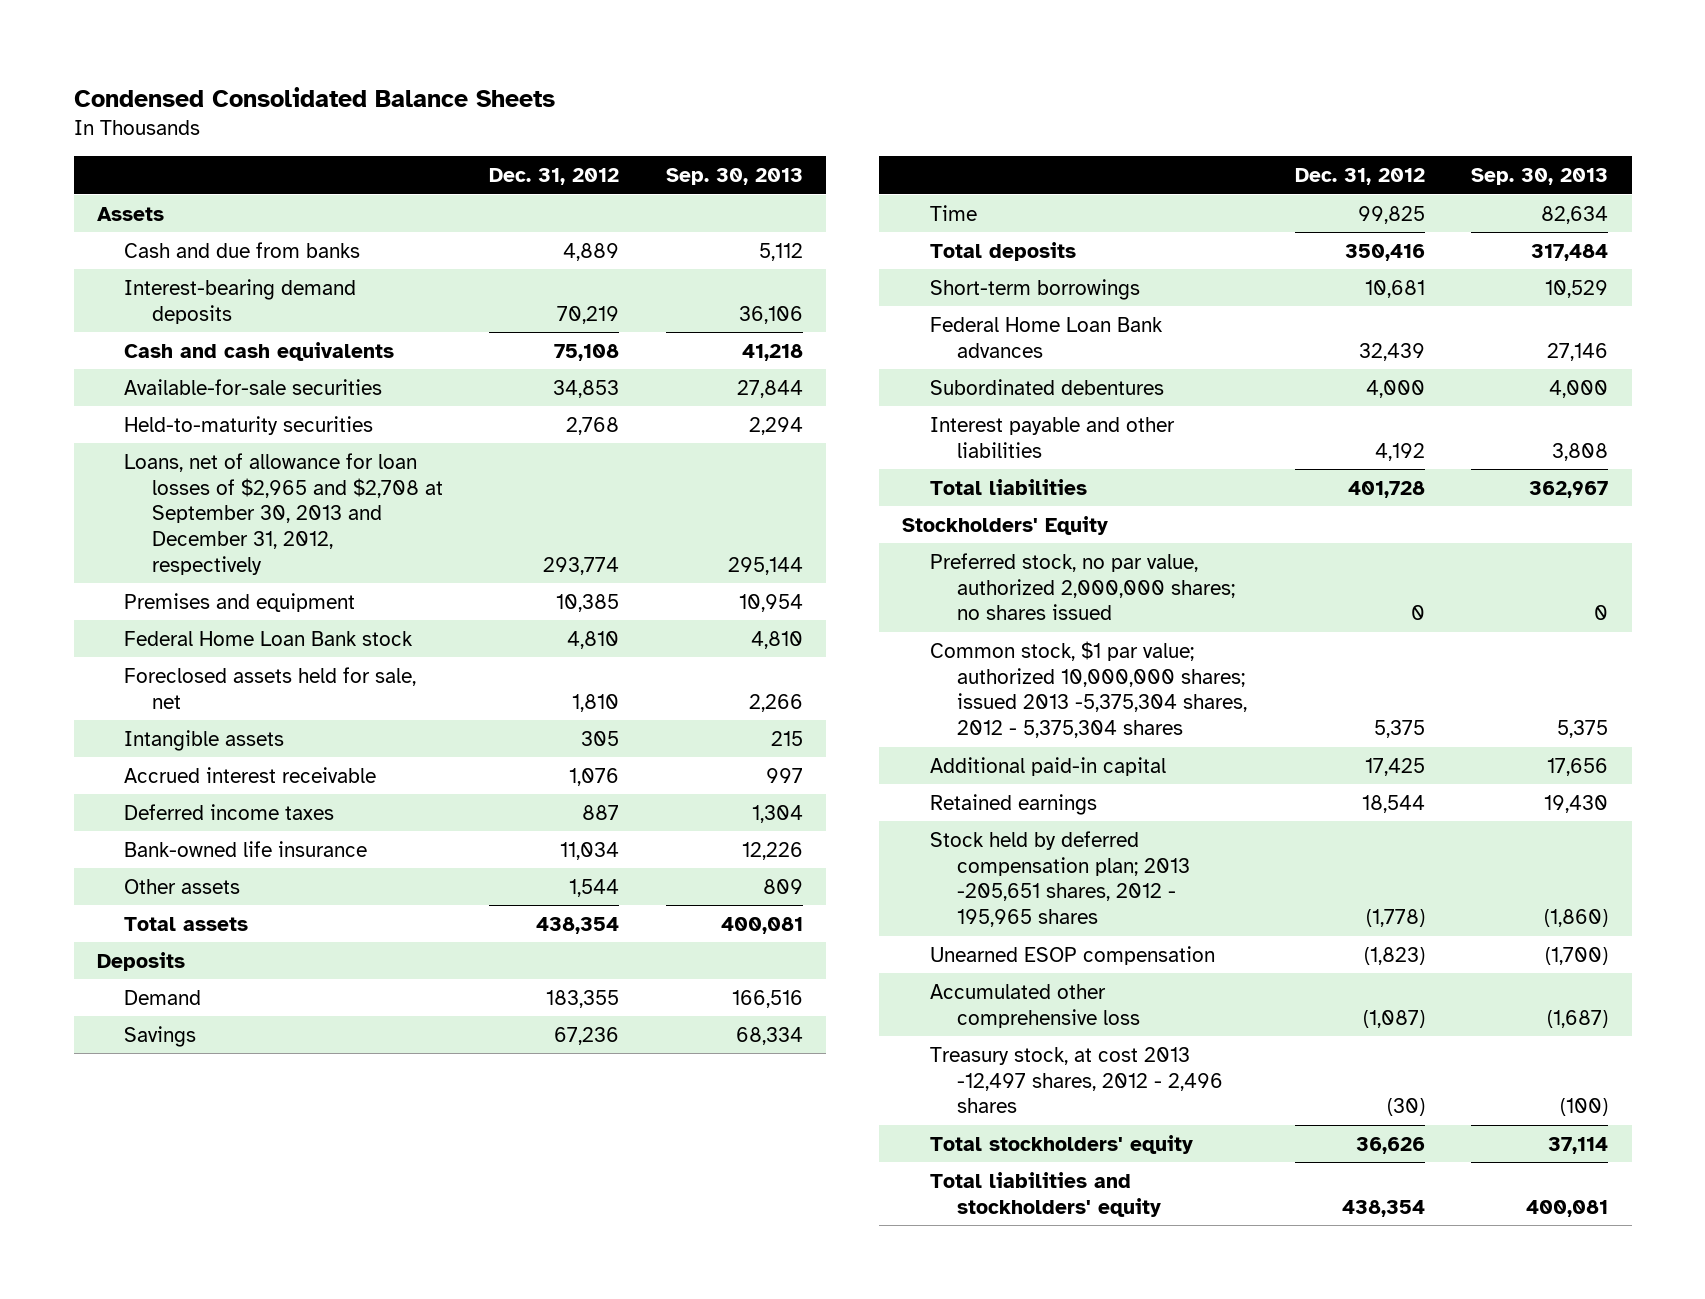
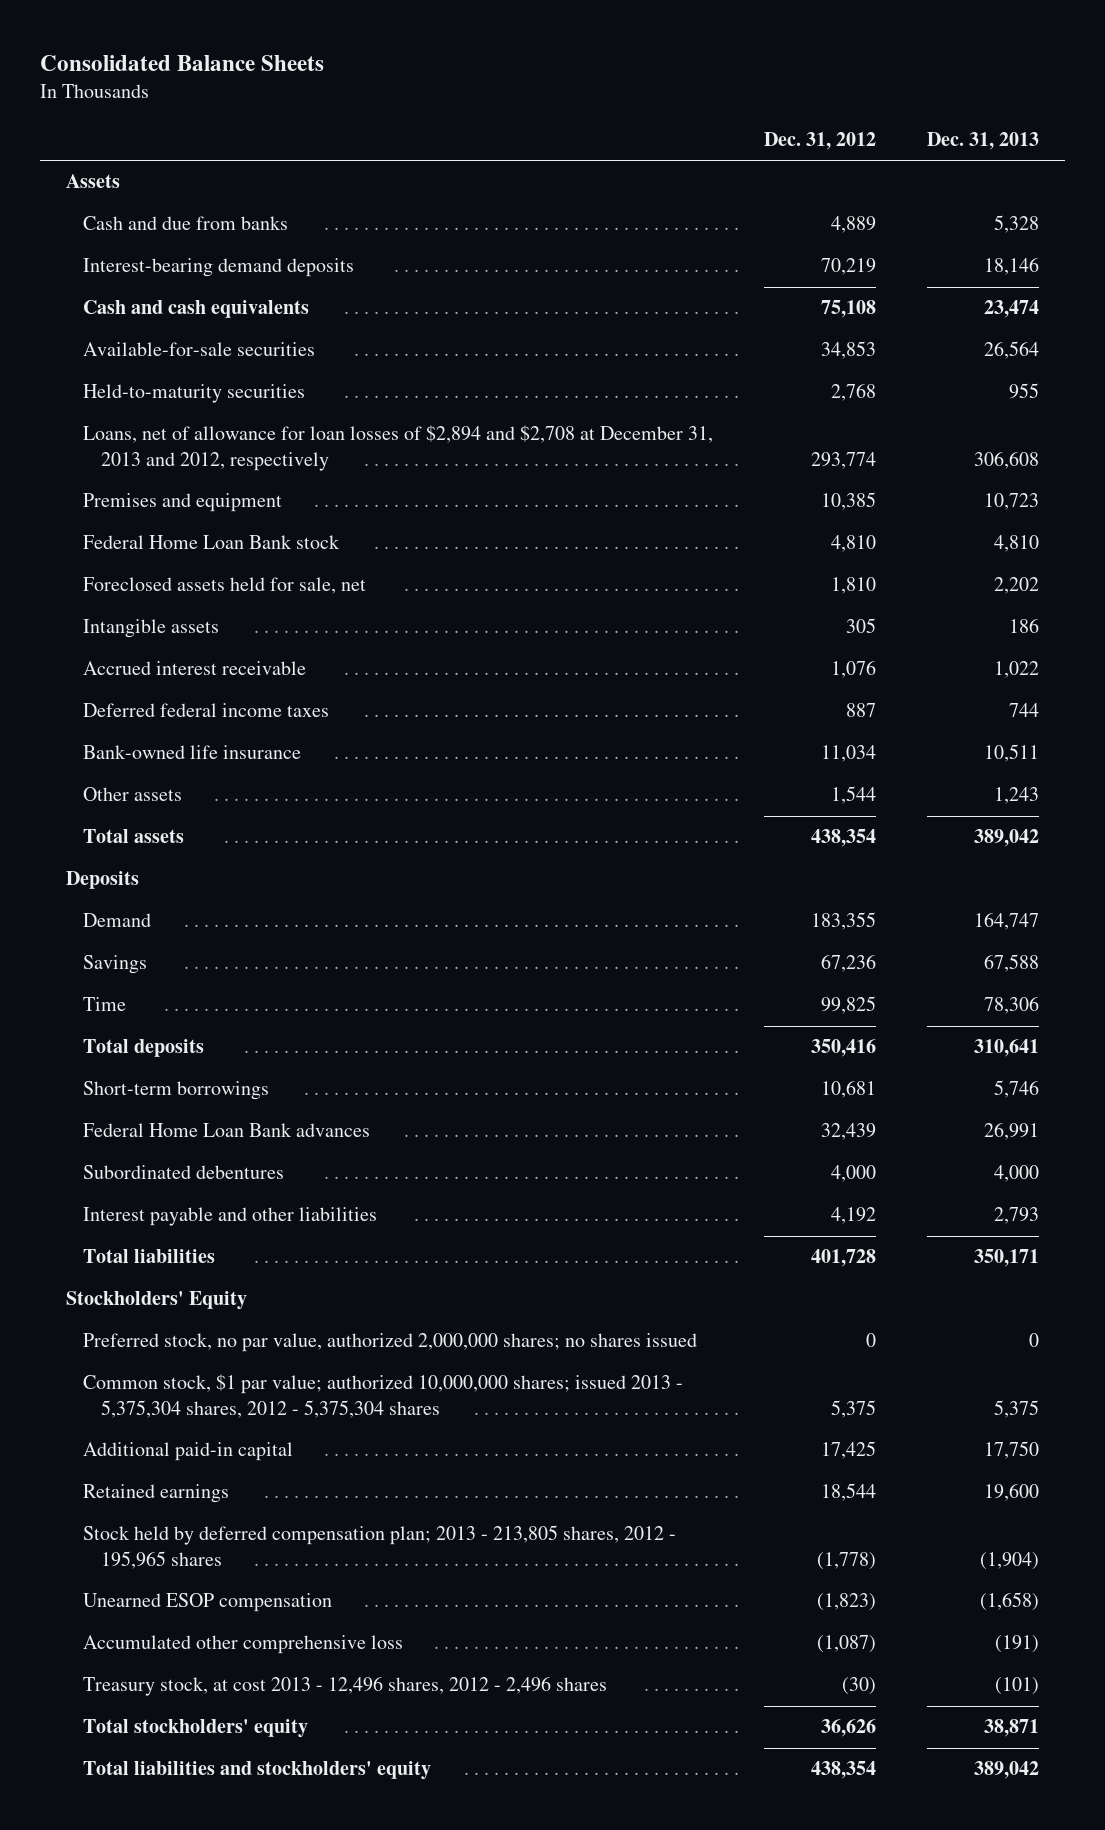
[73,86,555,107] Condensed Consolidated Balance Sheets -> [40,55,325,72] Consolidated Balance Sheets
[665,168,803,186] Sep. 30, 2013 -> none
none -> [927,131,1040,150] Dec. 31, 2013
[124,452,443,576] Loans, net of allowance for loan losses of $2,965 and $2,708 at September 30, 2013 and December 31, 2012, respectively -> [83,425,714,471] Loans, net of allowance for loan losses of $2,894 and $2,708 at December 31, 2013 and 2012, respectively
[124,803,335,820] Deferred income taxes -> [83,703,330,718] Deferred federal income taxes
[929,640,1248,739] Common stock, $1 par value; authorized 10,000,000 shares; issued 2013 -5,375,304 shares, 2012 - 5,375,304 shares -> [83,1374,684,1418] Common stock, $1 par value; authorized 10,000,000 shares; issued 2013 - 5,375,304 shares, 2012 - 5,375,304 shares
[929,830,1191,928] Stock held by deferred compensation plan; 2013 -205,651 shares, 2012 - 195,965 shares -> [83,1525,677,1569] Stock held by deferred compensation plan; 2013 - 213,805 shares, 2012 - 195,965 shares
[929,1046,1224,1114] Treasury stock, at cost 2013 -12,497 shares, 2012 - 2,496 shares -> [83,1676,608,1697] Treasury stock, at cost 2013 - 12,496 shares, 2012 - 2,496 shares

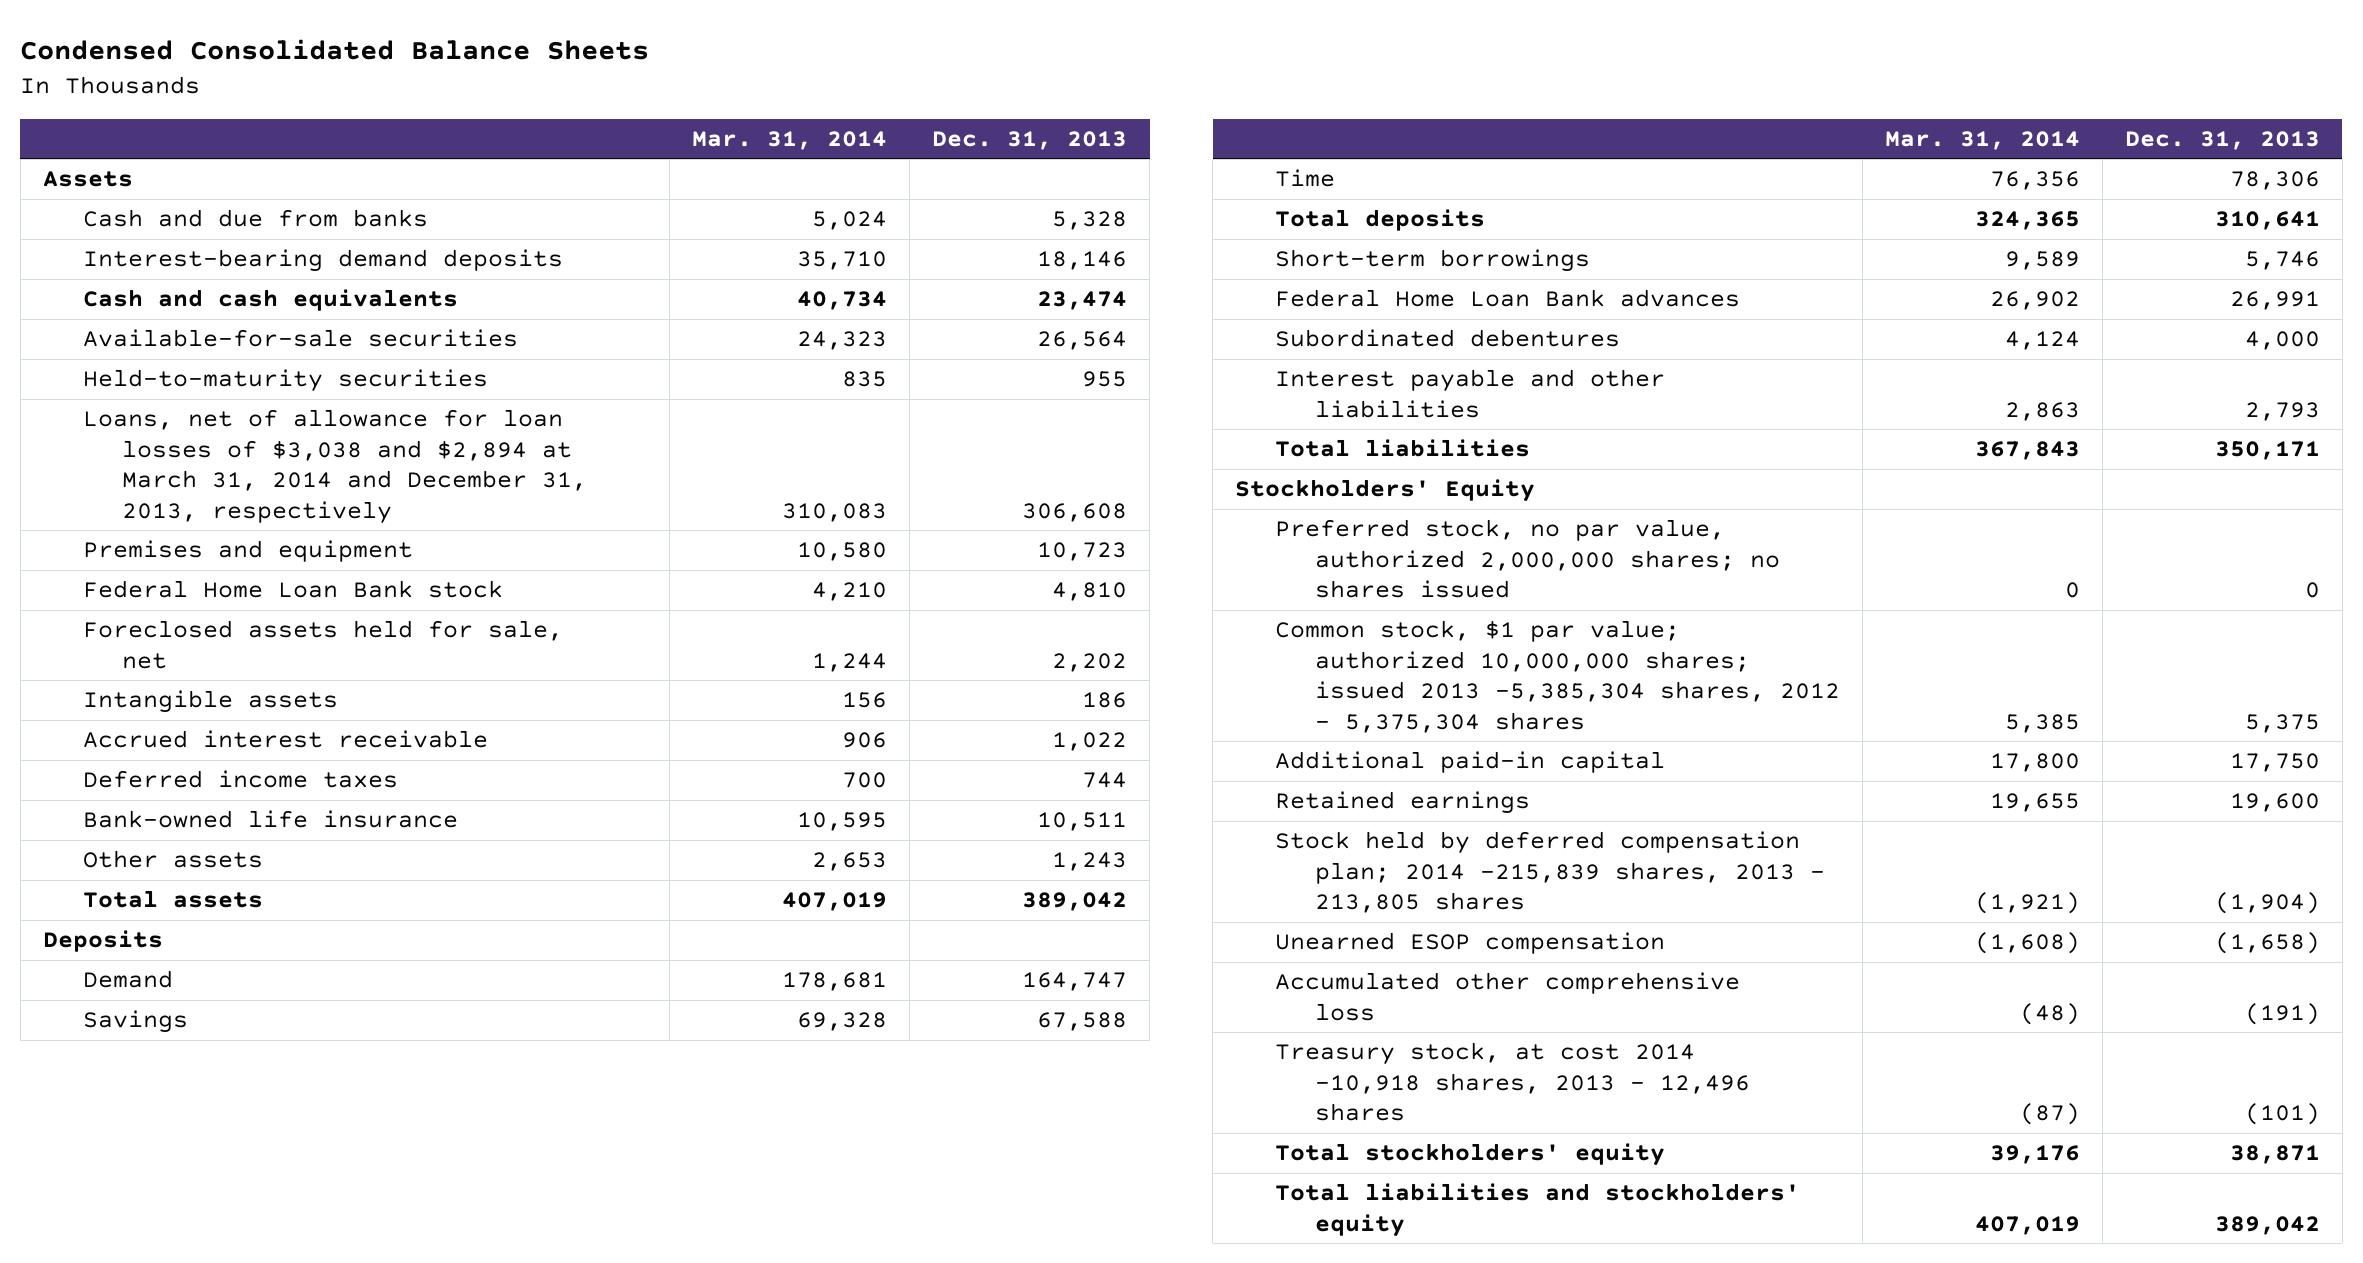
[40,55,325,72] Consolidated Balance Sheets -> [20,39,650,61] Condensed Consolidated Balance Sheets
[764,131,877,150] Dec. 31, 2012 -> none
none -> [692,130,888,150] Mar. 31, 2014
[83,425,714,471] Loans, net of allowance for loan losses of $2,894 and $2,708 at December 31, 2013 and 2012, respectively -> [82,409,588,524] Loans, net of allowance for loan losses of $3,038 and $2,894 at March 31, 2014 and December 31, 2013, respectively
[83,703,330,718] Deferred federal income taxes -> [82,770,398,789] Deferred income taxes
[83,1374,684,1418] Common stock, $1 par value; authorized 10,000,000 shares; issued 2013 - 5,375,304 shares, 2012 - 5,375,304 shares -> [1275,620,1840,733] Common stock, $1 par value; authorized 10,000,000 shares; issued 2013 -5,385,304 shares, 2012 - 5,375,304 shares
[83,1525,677,1569] Stock held by deferred compensation plan; 2013 - 213,805 shares, 2012 - 195,965 shares -> [1275,831,1825,914] Stock held by deferred compensation plan; 2014 -215,839 shares, 2013 - 213,805 shares
[83,1676,608,1697] Treasury stock, at cost 2013 - 12,496 shares, 2012 - 2,496 shares -> [1275,1042,1750,1122] Treasury stock, at cost 2014 -10,918 shares, 2013 - 12,496 shares

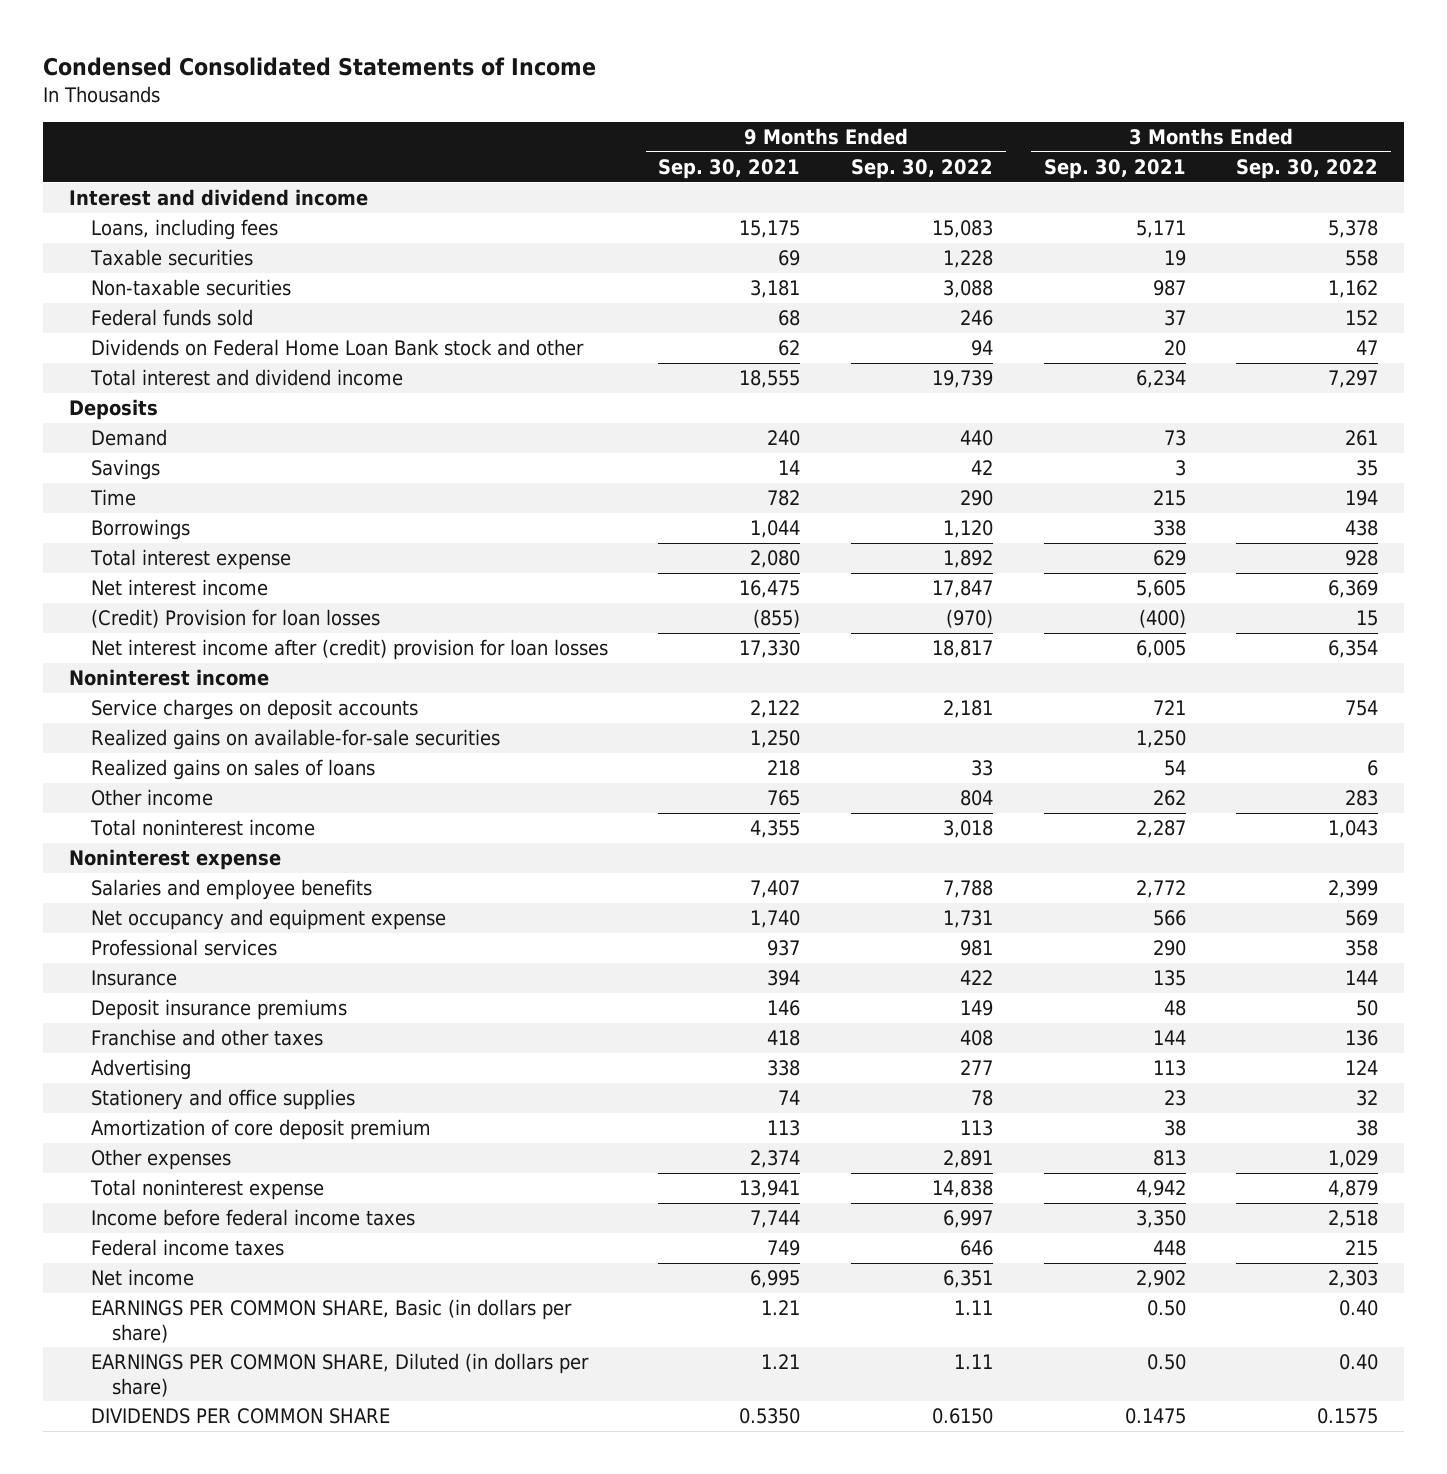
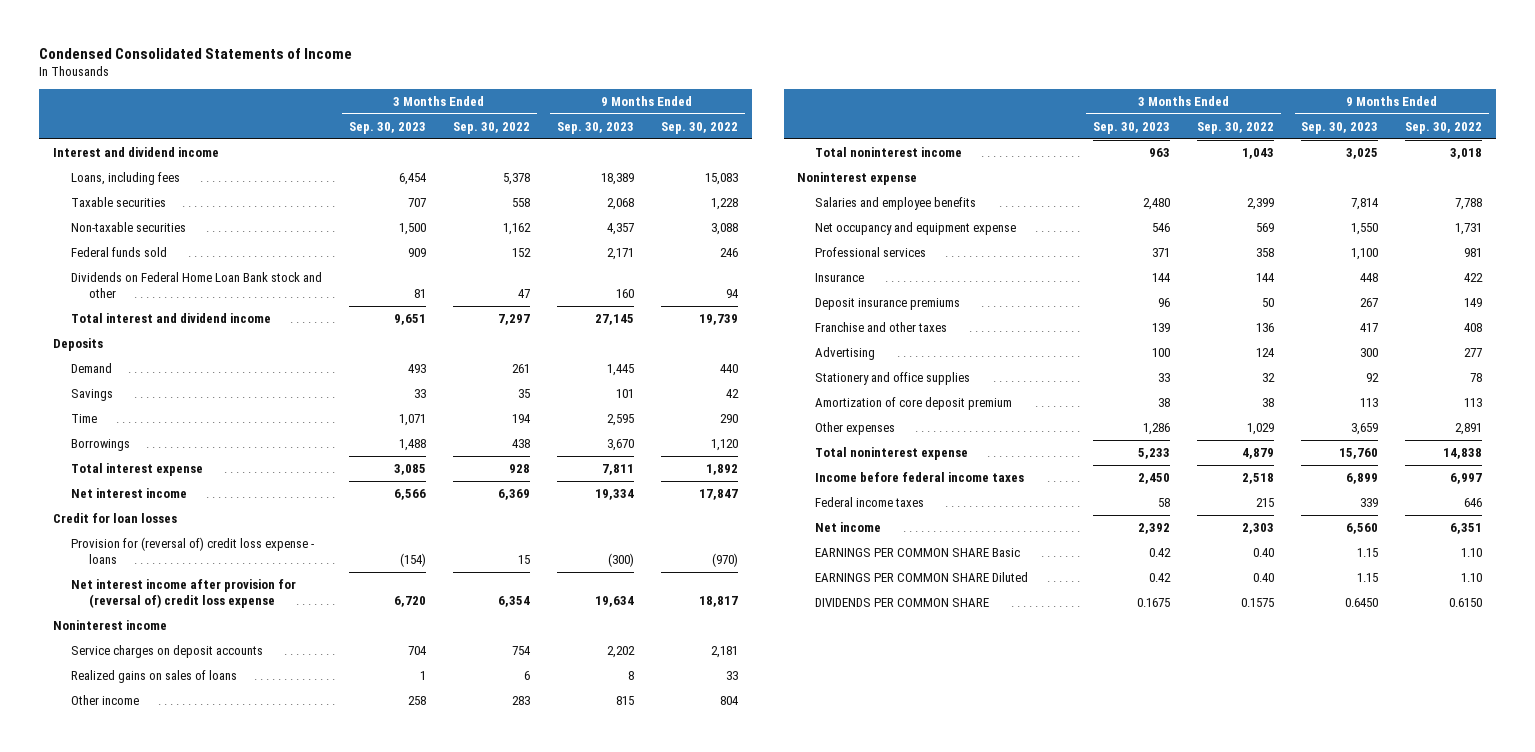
[658,158,801,179] Sep. 30, 2021 -> none
[1043,158,1186,179] Sep. 30, 2021 -> none
none -> [348,121,426,134] Sep. 30, 2023
none -> [556,121,634,134] Sep. 30, 2023
none -> [52,512,177,523] Credit for loan losses
[90,609,380,629] (Credit) Provision for loan losses -> [70,536,314,564] Provision for (reversal of) credit loss expense - loans
[90,639,608,661] Net interest income after (credit) provision for loan losses -> [70,578,296,608] Net interest income after provision for (reversal of) credit loss expense
[90,729,500,751] Realized gains on available-for-sale securities -> none
[90,1299,572,1343] EARNINGS PER COMMON SHARE, Basic (in dollars per share) -> [815,547,1021,557] EARNINGS PER COMMON SHARE Basic
[954,1300,994,1316] 1.11 -> [1461,547,1483,557] 1.10
[90,1353,589,1397] EARNINGS PER COMMON SHARE, Diluted (in dollars per share) -> [815,571,1029,582] EARNINGS PER COMMON SHARE Diluted
[954,1354,994,1370] 1.11 -> [1461,572,1483,582] 1.10

